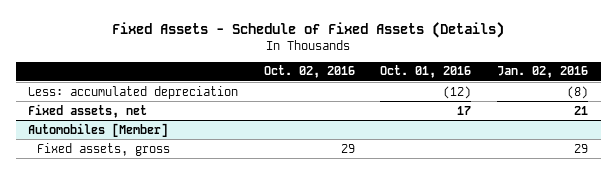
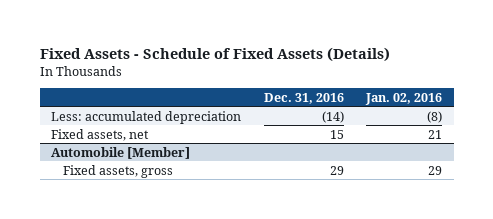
[263,65,355,79] Oct. 02, 2016 -> none
[380,65,472,79] Oct. 01, 2016 -> none
none -> [263,92,344,104] Dec. 31, 2016
[28,122,169,137] Automobiles [Member] -> [50,146,190,159] Automobile [Member]

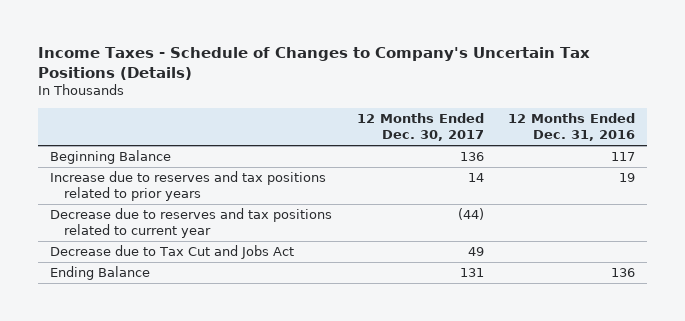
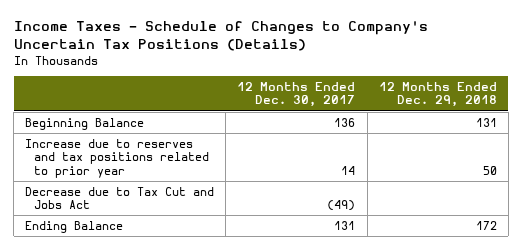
[507,113,635,142] 12 Months Ended Dec. 31, 2016 -> none
none -> [378,81,497,108] 12 Months Ended Dec. 29, 2018
[50,208,333,239] Decrease due to reserves and tax positions related to current year -> none
[50,171,327,202] Increase due to reserves and tax positions related to prior years -> [25,138,210,178] Increase due to reserves and tax positions related to prior year
[467,247,484,257] 49 -> [327,200,356,212] (49)

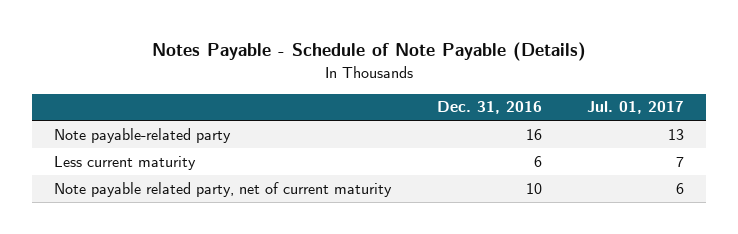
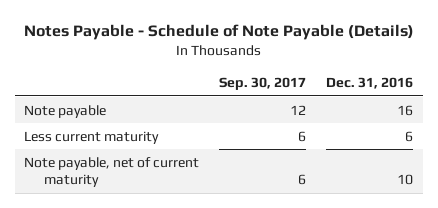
[586,101,684,115] Jul. 01, 2017 -> none
none -> [219,77,307,91] Sep. 30, 2017
[54,127,232,143] Note payable-related party -> [24,104,107,118] Note payable
[54,181,393,197] Note payable related party, net of current maturity -> [24,156,200,188] Note payable, net of current maturity

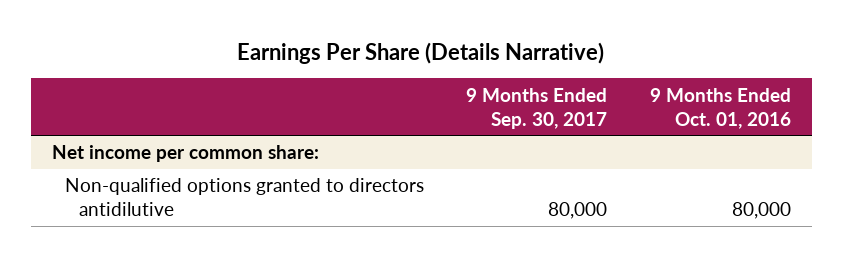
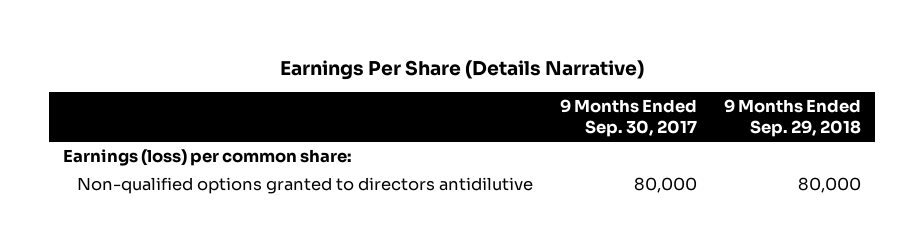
[649,87,791,129] 9 Months Ended Oct. 01, 2016 -> none
none -> [724,98,862,138] 9 Months Ended Sep. 29, 2018
[51,145,319,163] Net income per common share: -> [62,149,352,167] Earnings (loss) per common share:

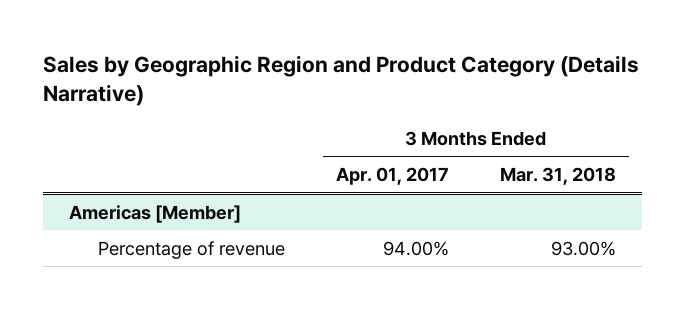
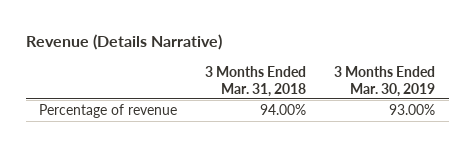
[43,55,640,107] Sales by Geographic Region and Product Category (Details Narrative) -> [25,34,222,51] Revenue (Details Narrative)
[336,167,450,186] Apr. 01, 2017 -> none
none -> [333,65,435,97] 3 Months Ended Mar. 30, 2019
[68,204,241,223] Americas [Member] -> none
[551,240,617,256] 93.00% -> [260,104,307,116] 94.00%

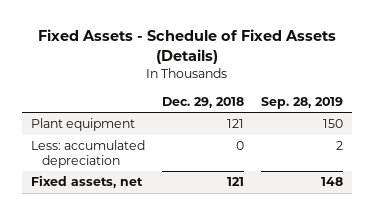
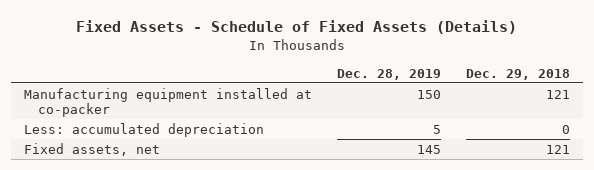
[260,96,343,109] Sep. 28, 2019 -> none
none -> [337,68,442,80] Dec. 28, 2019
[30,118,135,132] Plant equipment -> [24,87,313,118] Manufacturing equipment installed at co-packer

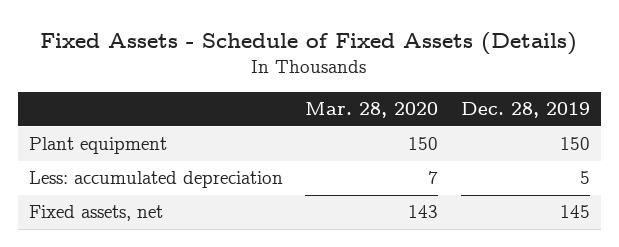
[466,68,571,80] Dec. 29, 2018 -> none
none -> [305,102,439,119] Mar. 28, 2020
[24,87,313,118] Manufacturing equipment installed at co-packer -> [29,137,168,155] Plant equipment

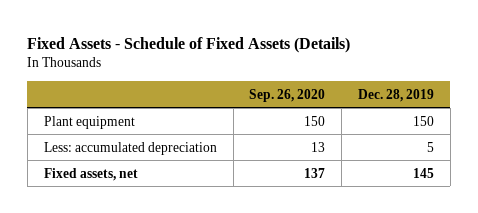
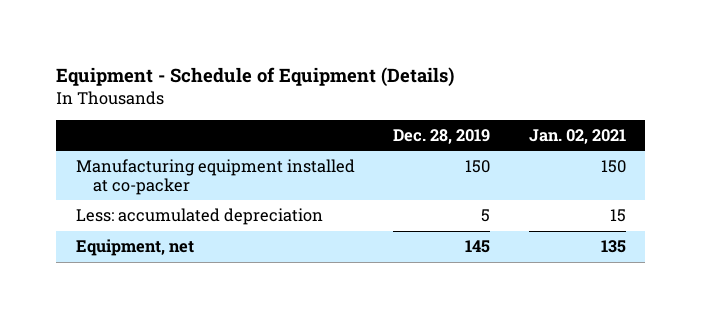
[27,36,351,53] Fixed Assets - Schedule of Fixed Assets (Details) -> [56,66,455,87] Equipment - Schedule of Equipment (Details)
[249,88,326,102] Sep. 26, 2020 -> none
none -> [528,128,626,144] Jan. 02, 2021
[43,115,135,129] Plant equipment -> [75,159,355,195] Manufacturing equipment installed at co-packer
[43,167,138,181] Fixed assets, net -> [75,239,194,257] Equipment, net

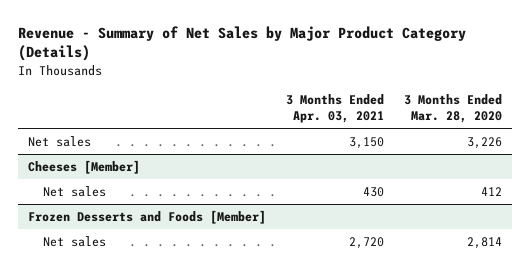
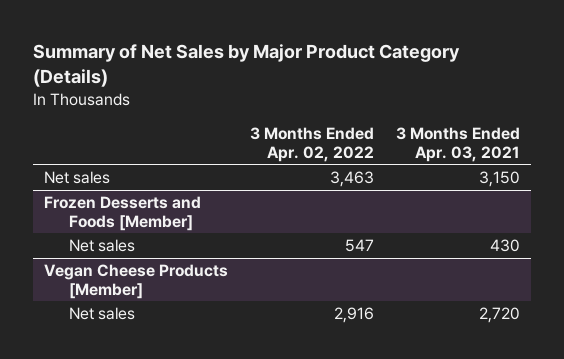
[18,25,467,62] Revenue - Summary of Net Sales by Major Product Category (Details) -> [32,43,460,87] Summary of Net Sales by Major Product Category (Details)
[403,93,502,124] 3 Months Ended Mar. 28, 2020 -> none
none -> [249,127,374,162] 3 Months Ended Apr. 02, 2022
[28,159,141,174] Cheeses [Member] -> none
[42,185,106,197] Net sales -> none
none -> [69,239,136,253] Net sales
none -> [43,264,228,299] Vegan Cheese Products [Member]

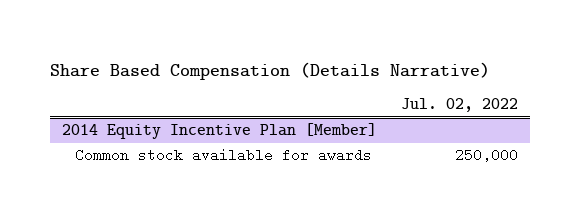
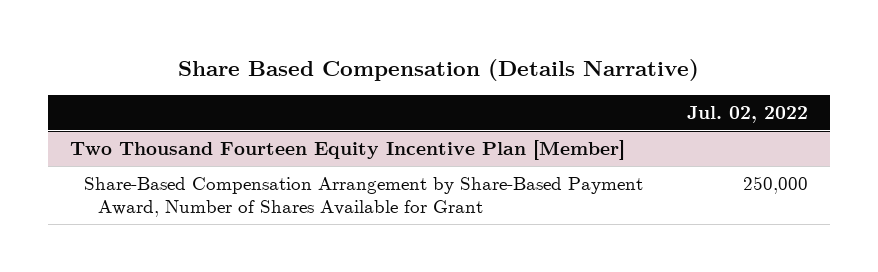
[61,123,377,140] 2014 Equity Incentive Plan [Member] -> [69,139,625,160] Two Thousand Fourteen Equity Incentive Plan [Member]
[75,148,373,163] Common stock available for awards -> [83,176,643,218] Share-Based Compensation Arrangement by Share-Based Payment Award, Number of Shares Available for Grant

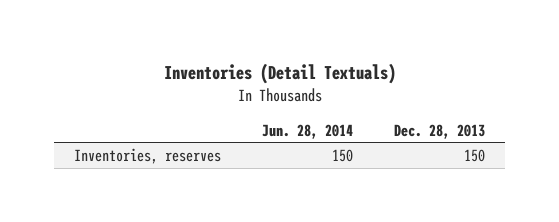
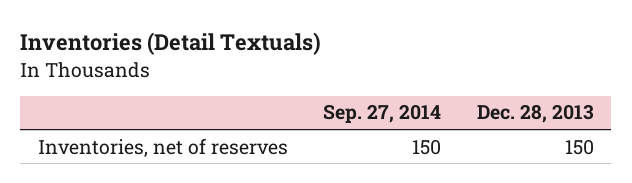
[262,123,354,139] Jun. 28, 2014 -> none
none -> [323,104,442,124] Sep. 27, 2014
[74,148,222,165] Inventories, reserves -> [38,137,289,157] Inventories, net of reserves

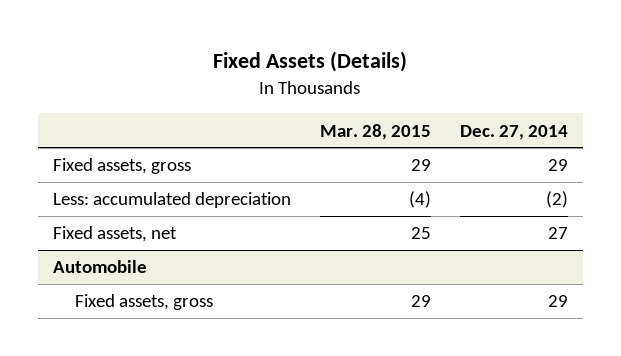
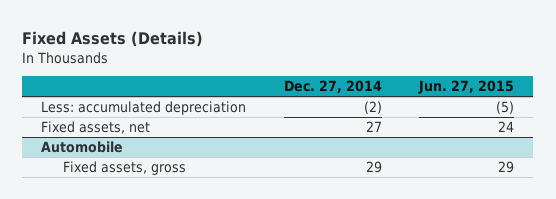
[319,123,431,140] Mar. 28, 2015 -> none
none -> [418,80,515,95] Jun. 27, 2015
[52,158,191,175] Fixed assets, gross -> none

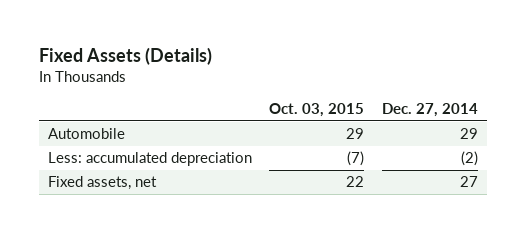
[418,80,515,95] Jun. 27, 2015 -> none
none -> [269,103,365,118] Oct. 03, 2015
none -> [47,128,125,140] Automobile
[41,141,124,154] Automobile -> none
[62,161,186,176] Fixed assets, gross -> none

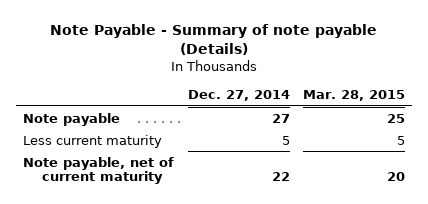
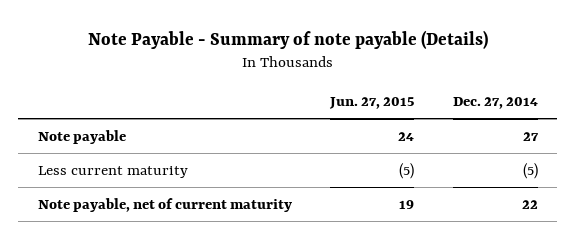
[303,90,406,102] Mar. 28, 2015 -> none
none -> [329,96,415,109] Jun. 27, 2015
[281,135,290,145] 5 -> [522,162,538,179] (5)

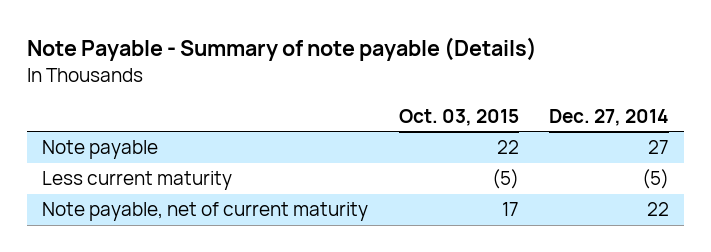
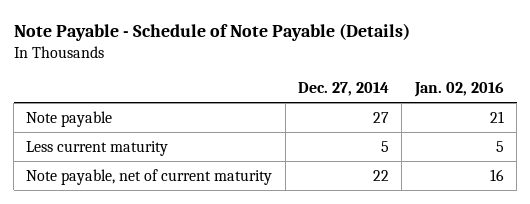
[27,37,538,62] Note Payable - Summary of note payable (Details) -> [13,23,410,42] Note Payable - Schedule of Note Payable (Details)
[398,108,519,126] Oct. 03, 2015 -> none
none -> [413,82,504,98] Jan. 02, 2016
[642,169,670,190] (5) -> [381,140,390,152] 5

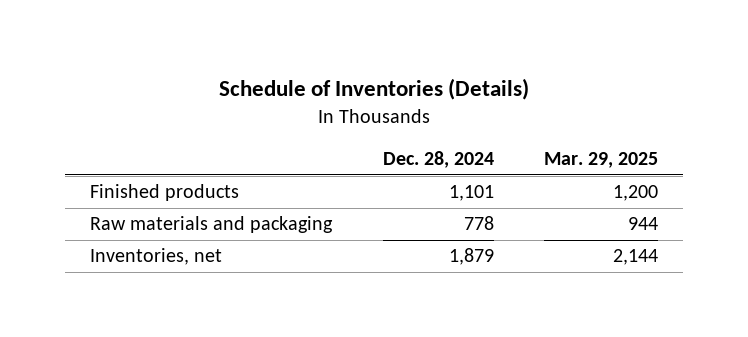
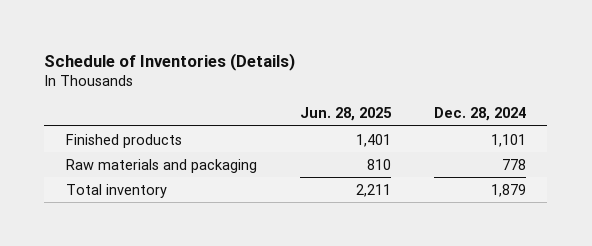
[544,152,659,169] Mar. 29, 2025 -> none
none -> [299,107,392,122] Jun. 28, 2025
[90,248,223,266] Inventories, net -> [65,183,167,198] Total inventory

